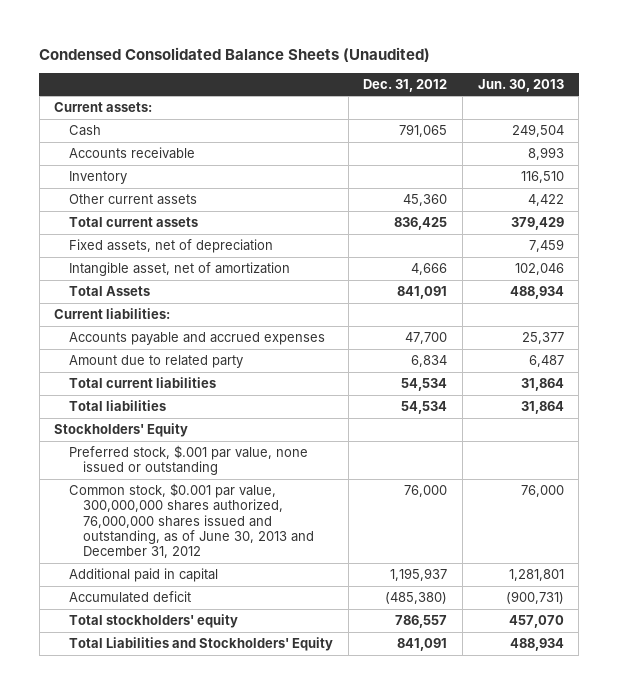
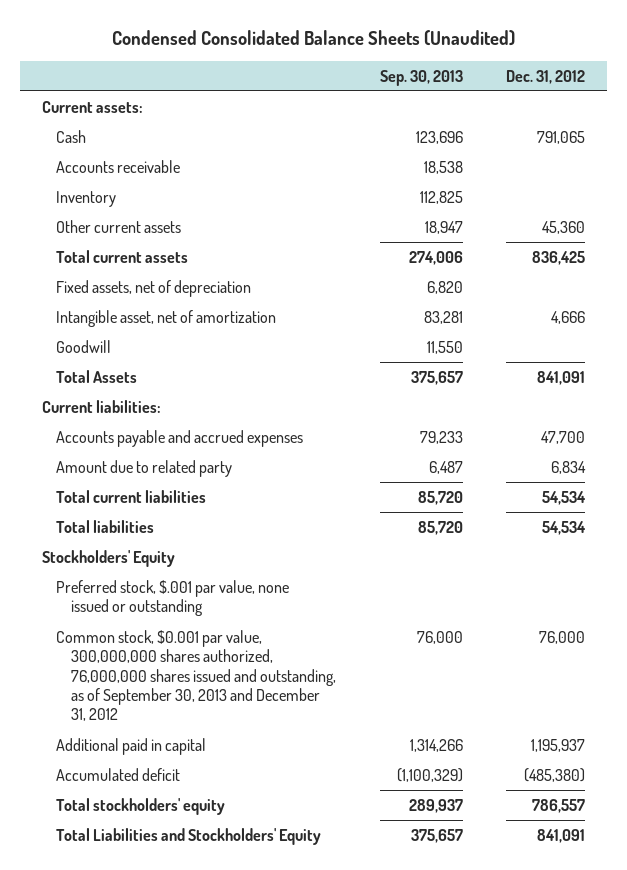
[477,78,564,92] Jun. 30, 2013 -> none
none -> [379,69,463,86] Sep. 30, 2013
none -> [56,339,112,353] Goodwill
[68,483,315,559] Common stock, $0.001 par value, 300,000,000 shares authorized, 76,000,000 shares issued and outstanding, as of June 30, 2013 and December 31, 2012 -> [56,629,336,722] Common stock, $0.001 par value, 300,000,000 shares authorized, 76,000,000 shares issued and outstanding, as of September 30, 2013 and December 31, 2012

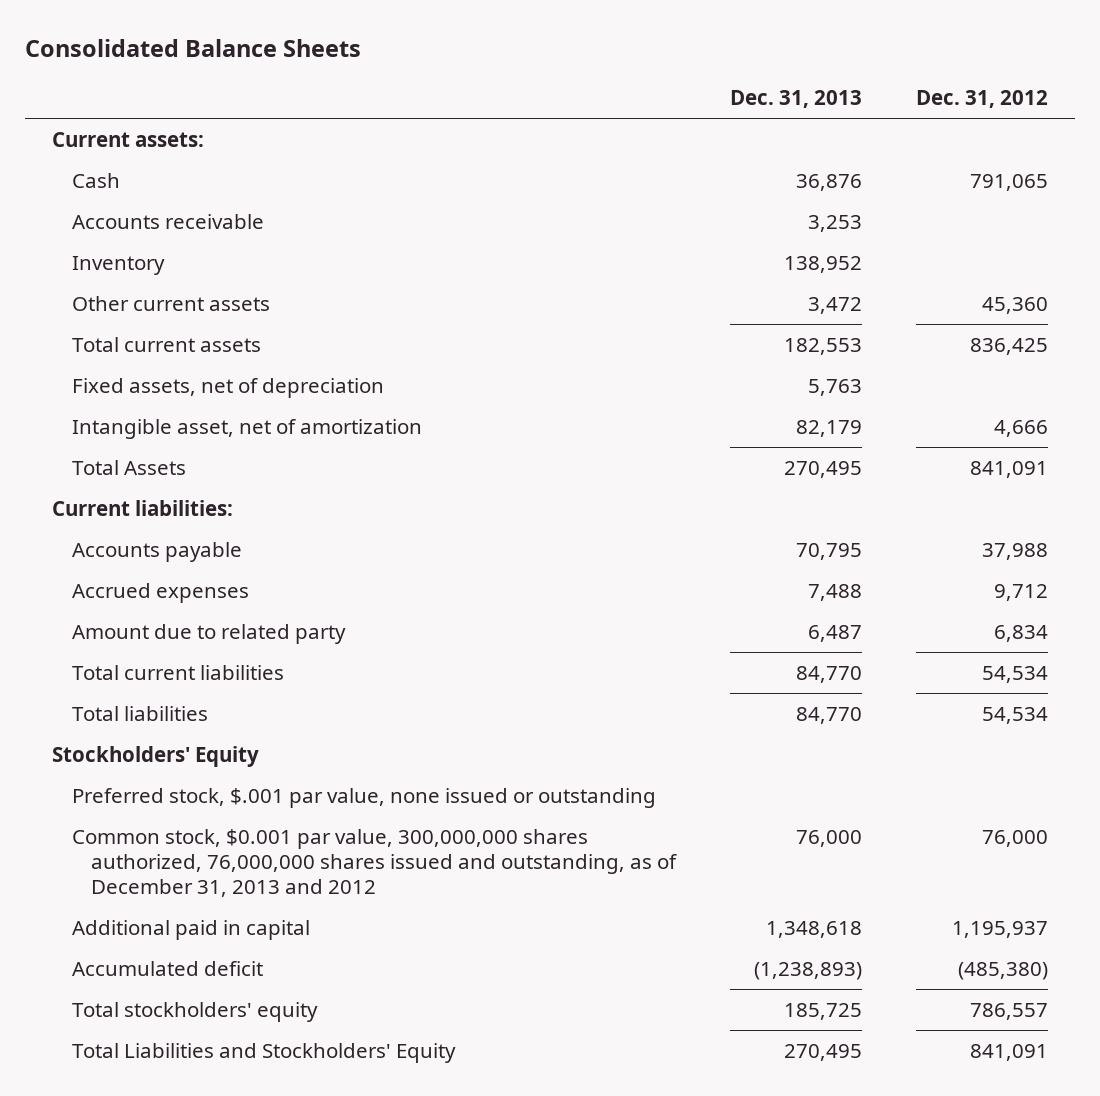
[111,29,515,46] Condensed Consolidated Balance Sheets (Unaudited) -> [25,39,362,58] Consolidated Balance Sheets
[379,69,463,86] Sep. 30, 2013 -> none
none -> [730,90,863,109] Dec. 31, 2013
[56,339,112,353] Goodwill -> none
[56,429,304,447] Accounts payable and accrued expenses -> [71,541,242,562] Accounts payable
[541,430,586,444] 47,700 -> [982,542,1049,560] 37,988
none -> [71,582,249,603] Accrued expenses
[56,629,336,722] Common stock, $0.001 par value, 300,000,000 shares authorized, 76,000,000 shares issued and outstanding, as of September 30, 2013 and December 31, 2012 -> [71,828,677,898] Common stock, $0.001 par value, 300,000,000 shares authorized, 76,000,000 shares issued and outstanding, as of December 31, 2013 and 2012

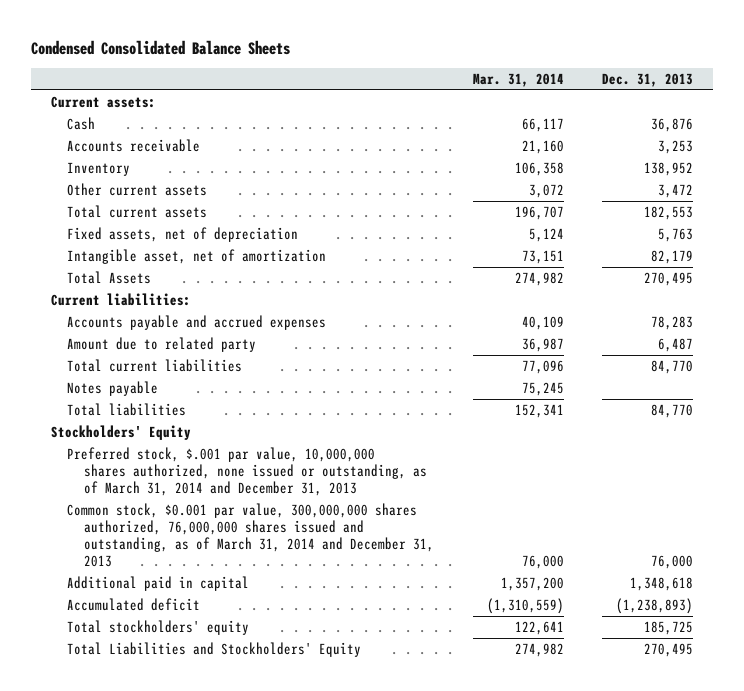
[25,39,362,58] Consolidated Balance Sheets -> [31,39,291,55] Condensed Consolidated Balance Sheets
[916,90,1049,109] Dec. 31, 2012 -> none
none -> [472,72,564,87] Mar. 31, 2014
[71,582,249,603] Accrued expenses -> none
[71,541,242,562] Accounts payable -> [67,315,327,331] Accounts payable and accrued expenses
[796,542,863,560] 70,795 -> [651,316,694,331] 78,283
none -> [67,381,159,397] Notes payable
[71,787,656,808] Preferred stock, $.001 par value, none issued or outstanding -> [67,447,428,497] Preferred stock, $.001 par value, 10,000,000 shares authorized, none issued or outstanding, as of March 31, 2014 and December 31, 2013
[71,828,677,898] Common stock, $0.001 par value, 300,000,000 shares authorized, 76,000,000 shares issued and outstanding, as of December 31, 2013 and 2012 -> [67,503,435,568] Common stock, $0.001 par value, 300,000,000 shares authorized, 76,000,000 shares issued and outstanding, as of March 31, 2014 and December 31, 2013

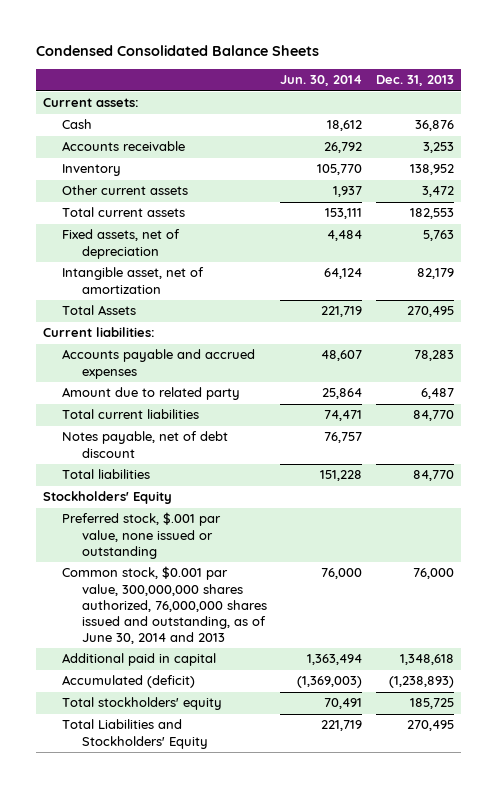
[472,72,564,87] Mar. 31, 2014 -> none
none -> [280,75,363,87] Jun. 30, 2014
[67,381,159,397] Notes payable -> [62,431,229,458] Notes payable, net of debt discount
[67,447,428,497] Preferred stock, $.001 par value, 10,000,000 shares authorized, none issued or outstanding, as of March 31, 2014 and December 31, 2013 -> [62,512,222,559] Preferred stock, $.001 par value, none issued or outstanding
[67,503,435,568] Common stock, $0.001 par value, 300,000,000 shares authorized, 76,000,000 shares issued and outstanding, as of March 31, 2014 and December 31, 2013 -> [62,566,268,644] Common stock, $0.001 par value, 300,000,000 shares authorized, 76,000,000 shares issued and outstanding, as of June 30, 2014 and 2013
[67,598,201,612] Accumulated deficit -> [62,675,196,689] Accumulated (deficit)

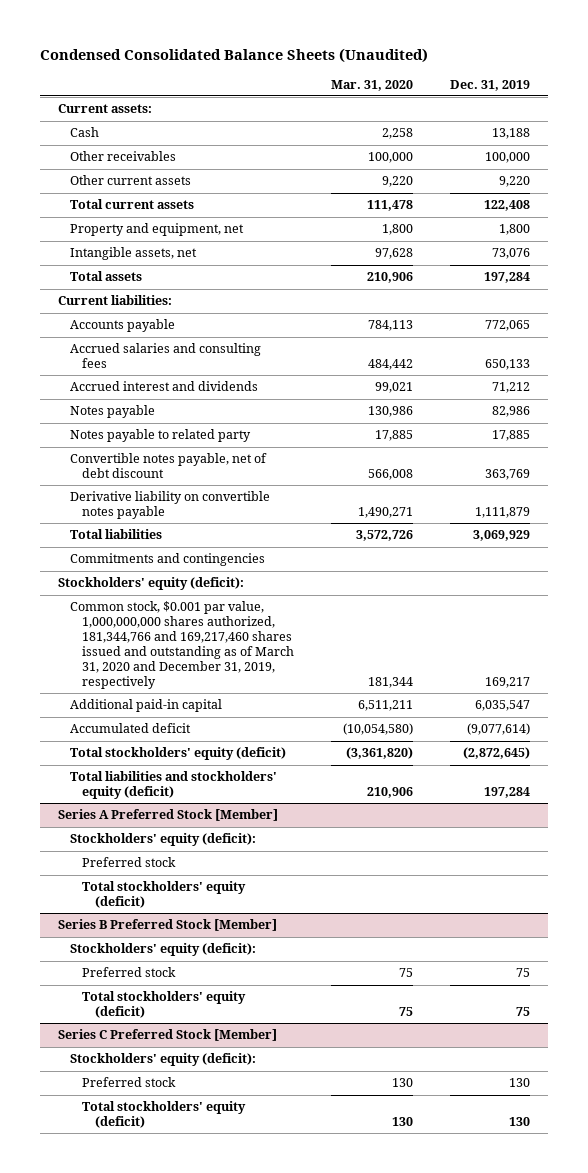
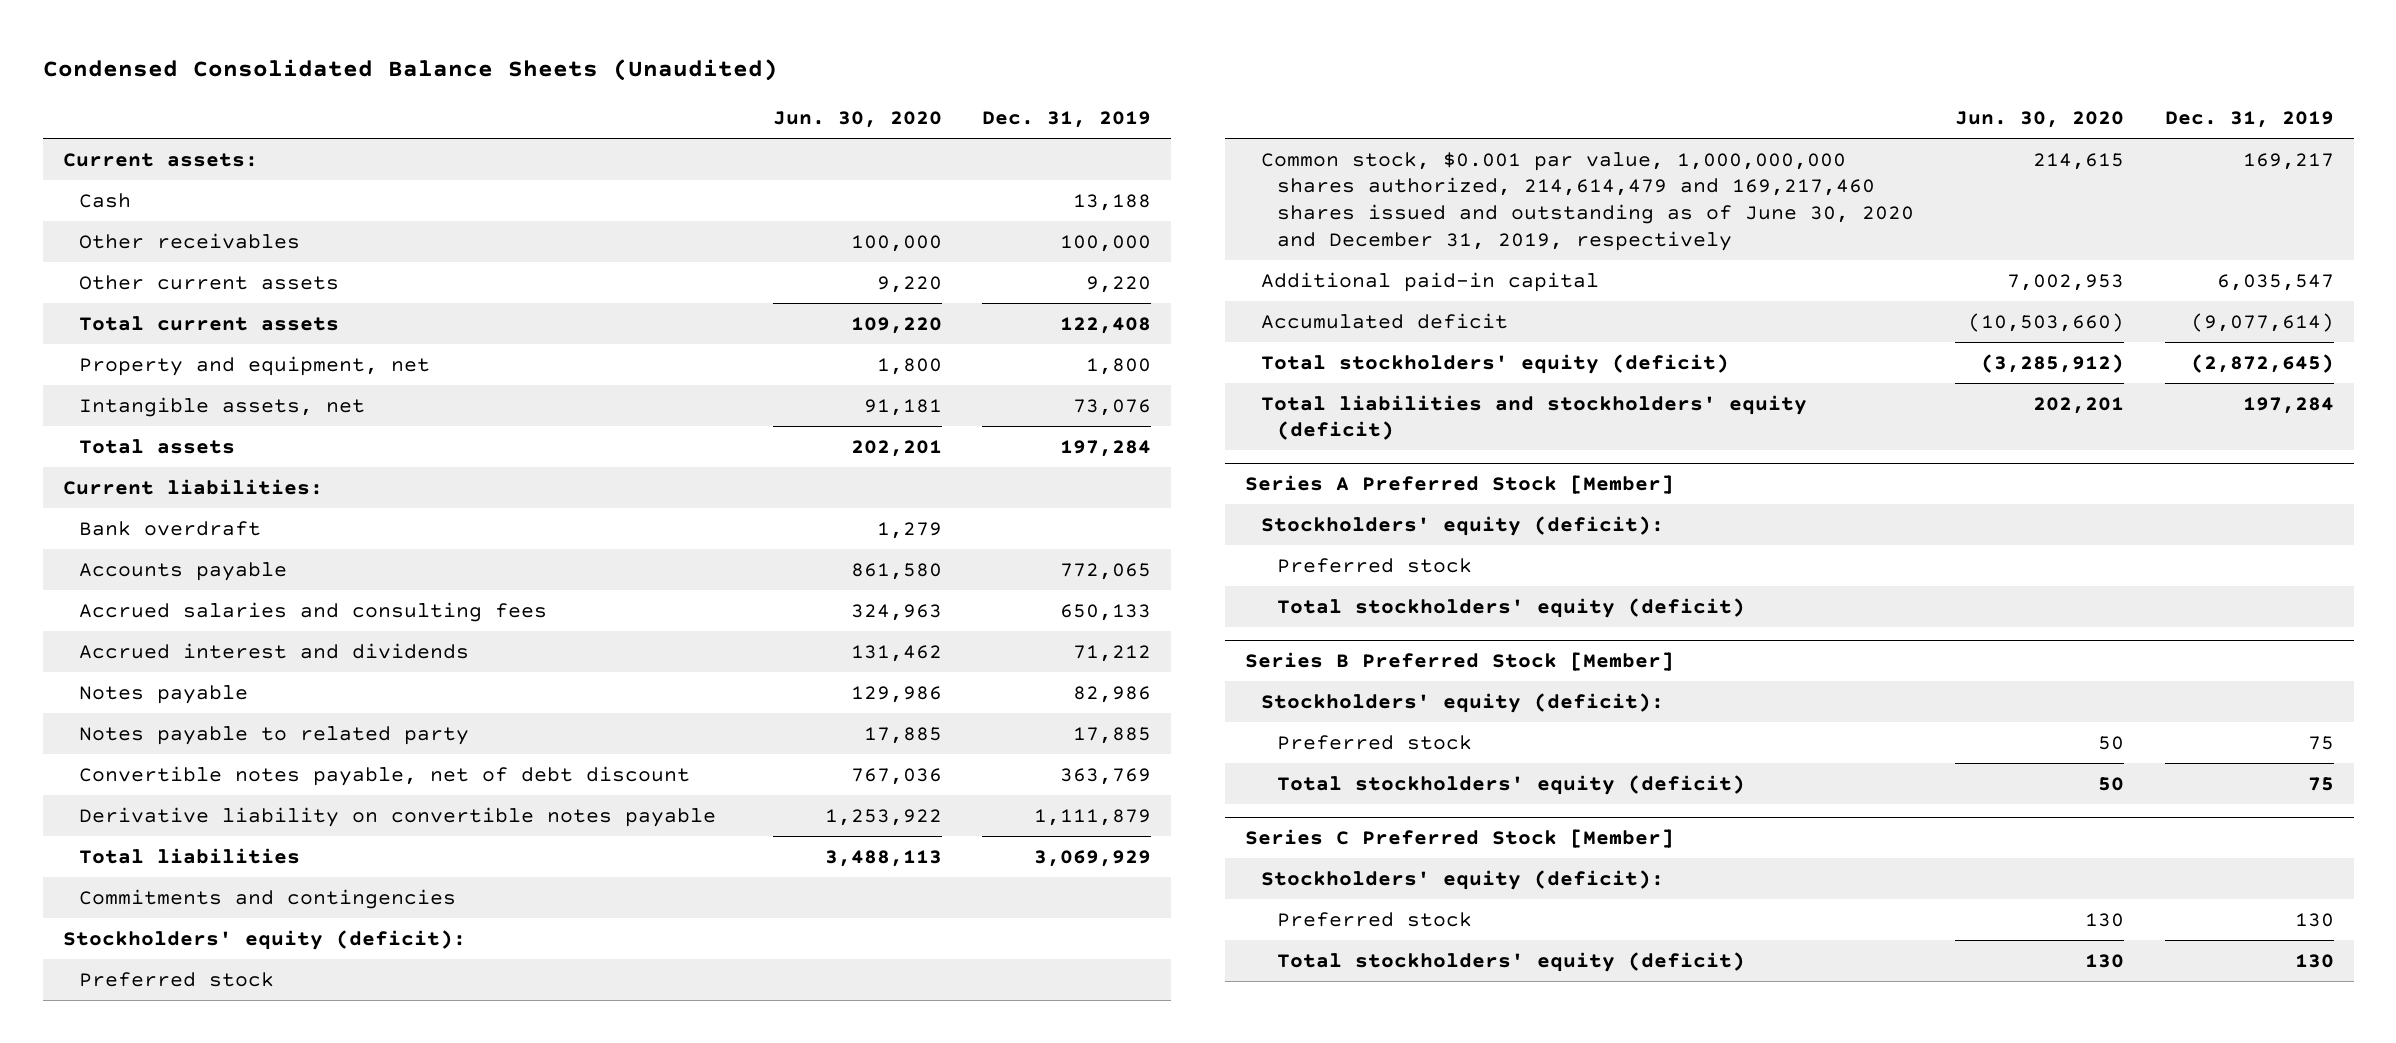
[331,79,414,91] Mar. 31, 2020 -> none
none -> [772,111,942,129] Jun. 30, 2020
none -> [78,520,261,536] Bank overdraft
none -> [78,971,274,987] Preferred stock
[70,601,295,689] Common stock, $0.001 par value, 1,000,000,000 shares authorized, 181,344,766 and 169,217,460 shares issued and outstanding as of March 31, 2020 and December 31, 2019, respectively -> [1261,151,1915,251] Common stock, $0.001 par value, 1,000,000,000 shares authorized, 214,614,479 and 169,217,460 shares issued and outstanding as of June 30, 2020 and December 31, 2019, respectively

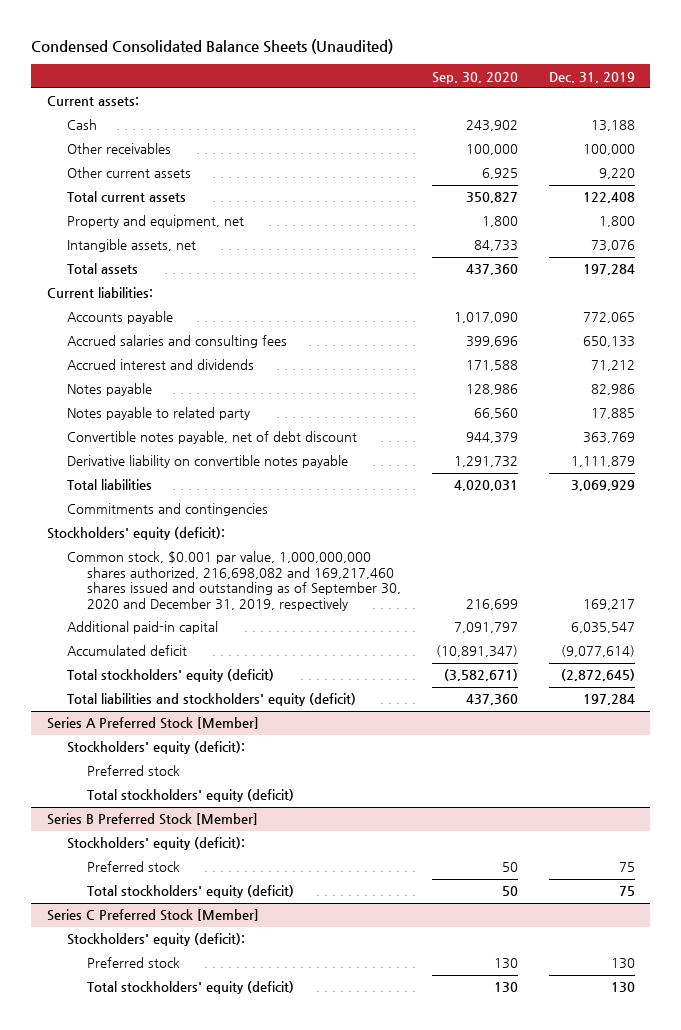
[772,111,942,129] Jun. 30, 2020 -> none
none -> [431,71,518,84] Sep. 30, 2020
[78,520,261,536] Bank overdraft -> none
[78,971,274,987] Preferred stock -> none
[1261,151,1915,251] Common stock, $0.001 par value, 1,000,000,000 shares authorized, 214,614,479 and 169,217,460 shares issued and outstanding as of June 30, 2020 and December 31, 2019, respectively -> [66,551,401,612] Common stock, $0.001 par value, 1,000,000,000 shares authorized, 216,698,082 and 169,217,460 shares issued and outstanding as of September 30, 2020 and December 31, 2019, respectively

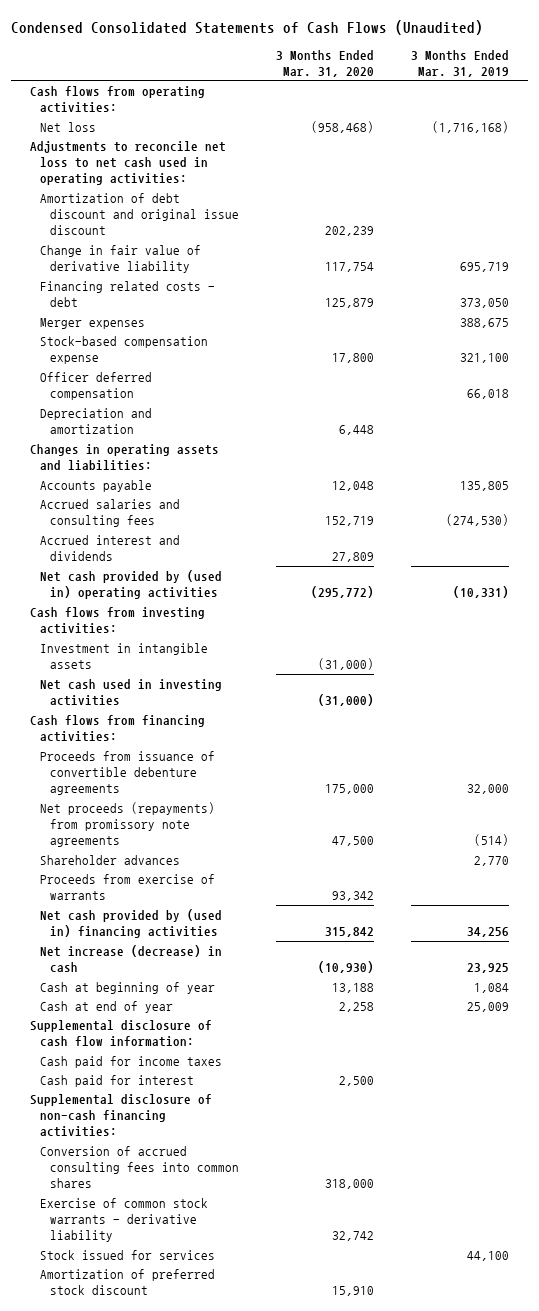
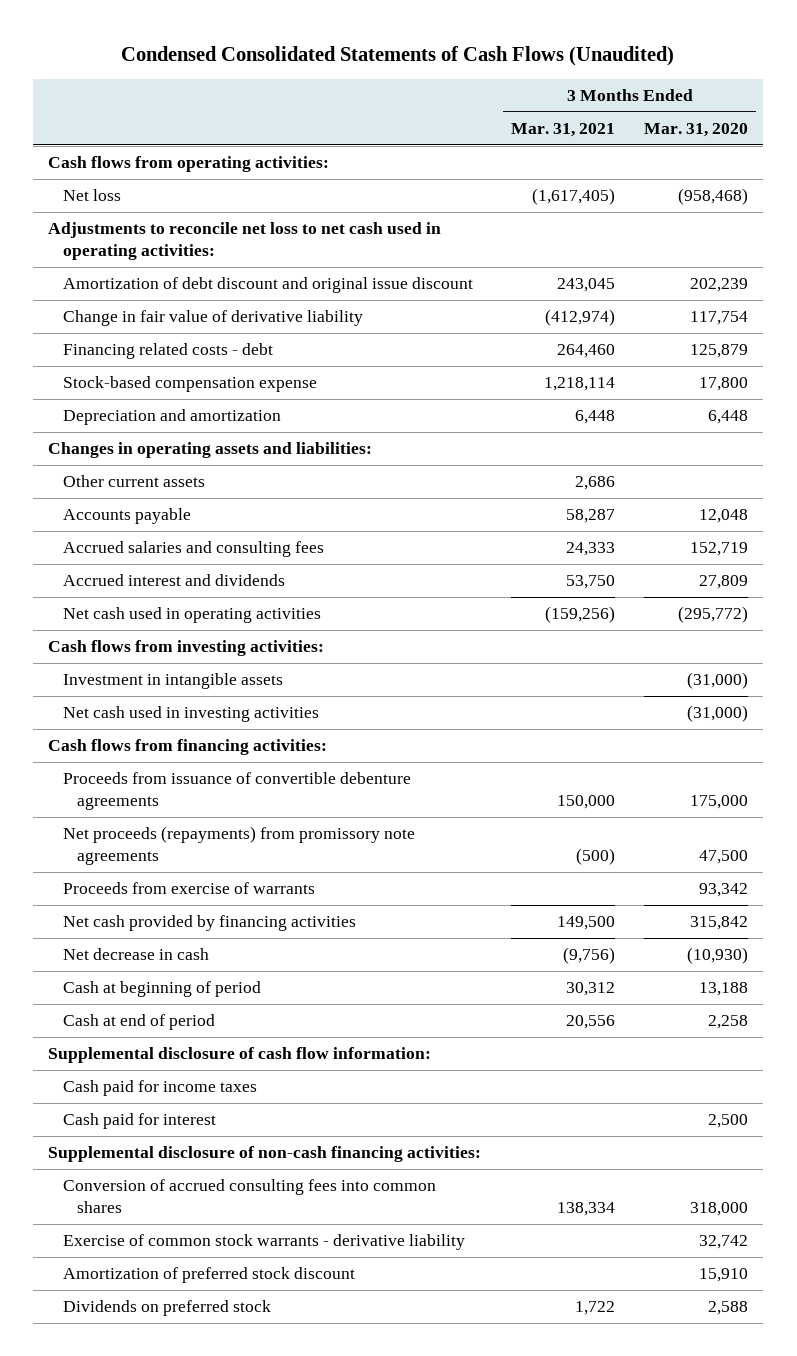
[411,49,510,77] 3 Months Ended Mar. 31, 2019 -> none
none -> [510,123,615,138] Mar. 31, 2021
[39,317,145,329] Merger expenses -> none
[39,371,152,401] Officer deferred compensation -> none
none -> [62,475,205,488] Other current assets
[39,569,222,600] Net cash provided by (used in) operating activities -> [62,607,321,624] Net cash used in operating activities
[39,854,180,865] Shareholder advances -> none
[39,908,222,939] Net cash provided by (used in) financing activities -> [62,915,356,932] Net cash provided by financing activities
[39,944,222,973] Net increase (decrease) in cash -> [62,948,209,961] Net decrease in cash
[39,981,215,994] Cash at beginning of year -> [62,981,261,998] Cash at beginning of period
[39,1000,173,1013] Cash at end of year -> [62,1014,215,1031] Cash at end of period
[39,1249,215,1260] Stock issued for services -> none
none -> [62,1300,271,1317] Dividends on preferred stock

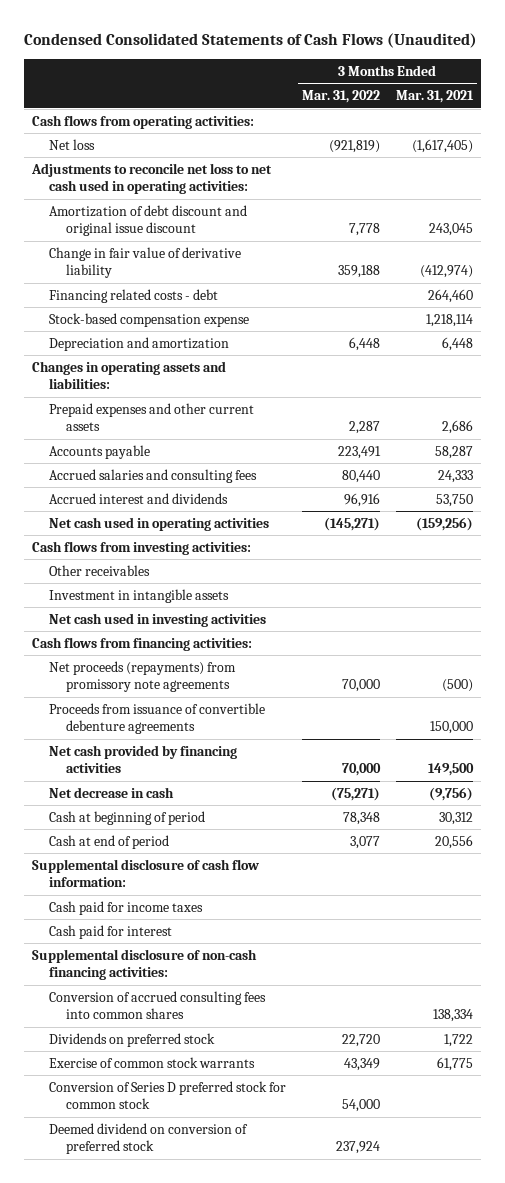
[644,123,749,138] Mar. 31, 2020 -> none
none -> [301,90,380,104] Mar. 31, 2022
[62,475,205,488] Other current assets -> [49,402,255,431] Prepaid expenses and other current assets
none -> [49,564,151,576] Other receivables
[62,882,315,895] Proceeds from exercise of warrants -> none
[62,772,411,810] Proceeds from issuance of convertible debenture agreements -> [49,702,266,734] Proceeds from issuance of convertible debenture agreements
[62,1234,465,1251] Exercise of common stock warrants - derivative liability -> none
[62,1267,355,1284] Amortization of preferred stock discount -> none
none -> [49,1056,256,1068] Exercise of common stock warrants
none -> [49,1080,287,1109] Conversion of Series D preferred stock for common stock
none -> [49,1122,249,1154] Deemed dividend on conversion of preferred stock

